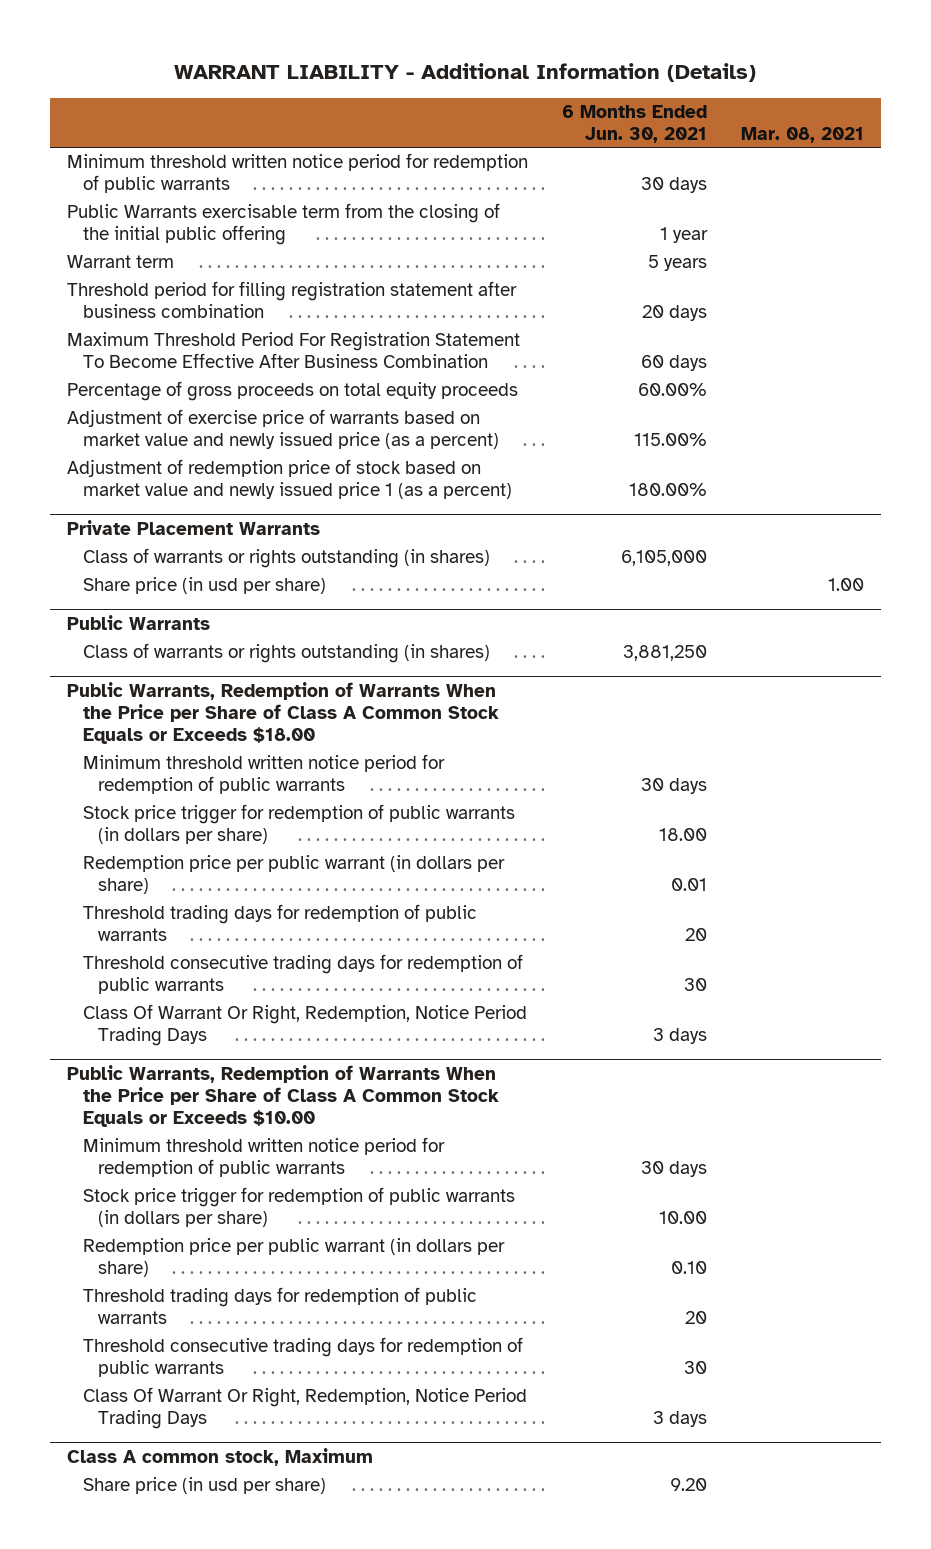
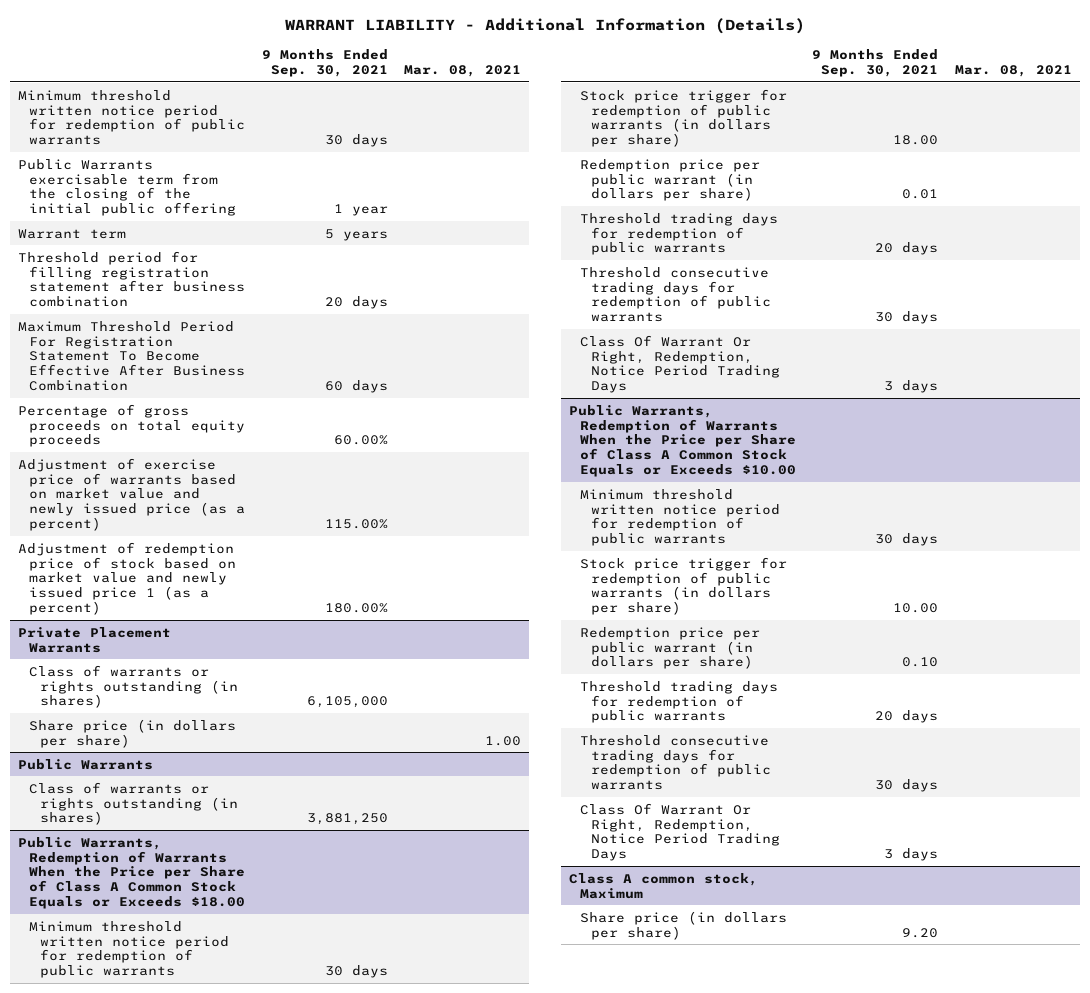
[561,104,707,143] 6 Months Ended Jun. 30, 2021 -> none
none -> [261,49,388,78] 9 Months Ended Sep. 30, 2021
[82,577,326,595] Share price (in usd per share) -> [29,718,237,748] Share price (in dollars per share)
[82,1477,326,1495] Share price (in usd per share) -> [579,910,787,940] Share price (in dollars per share)

